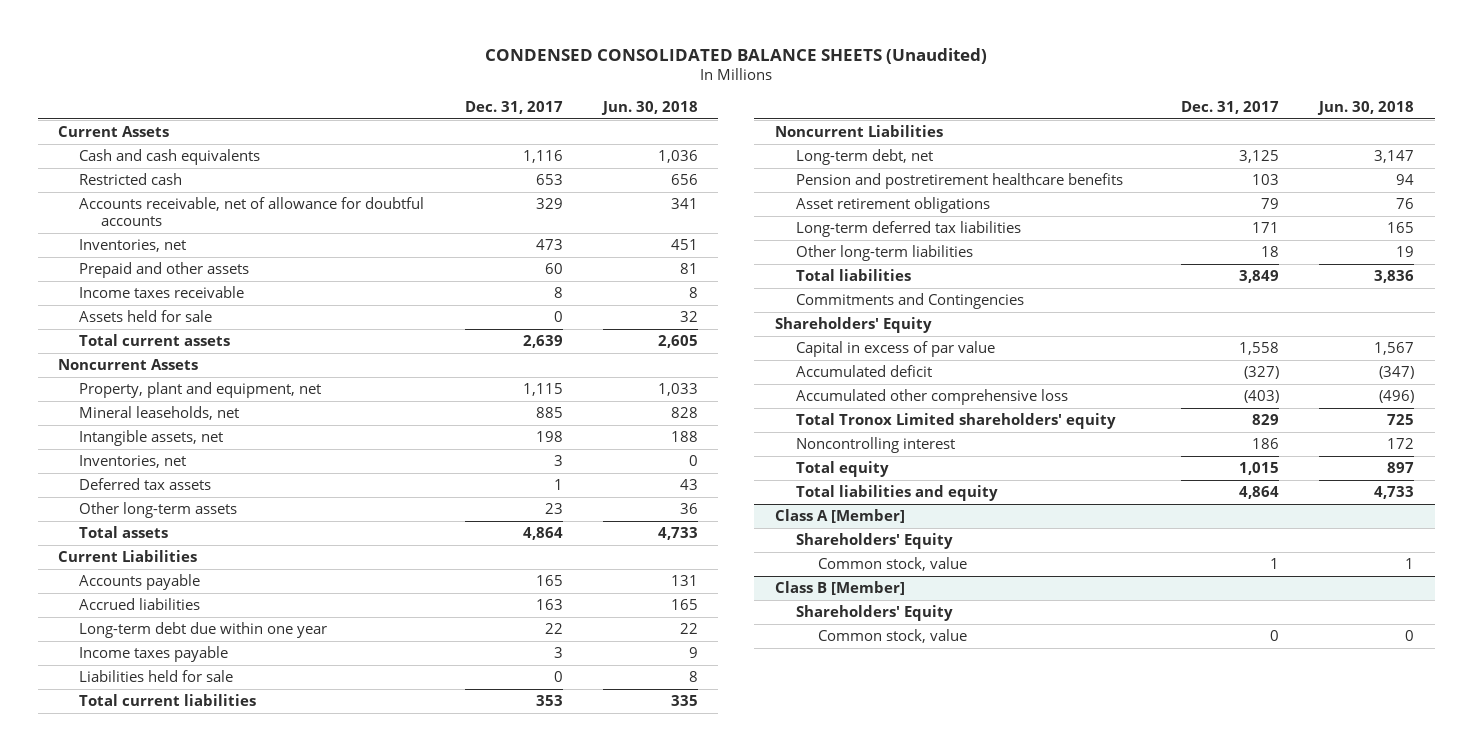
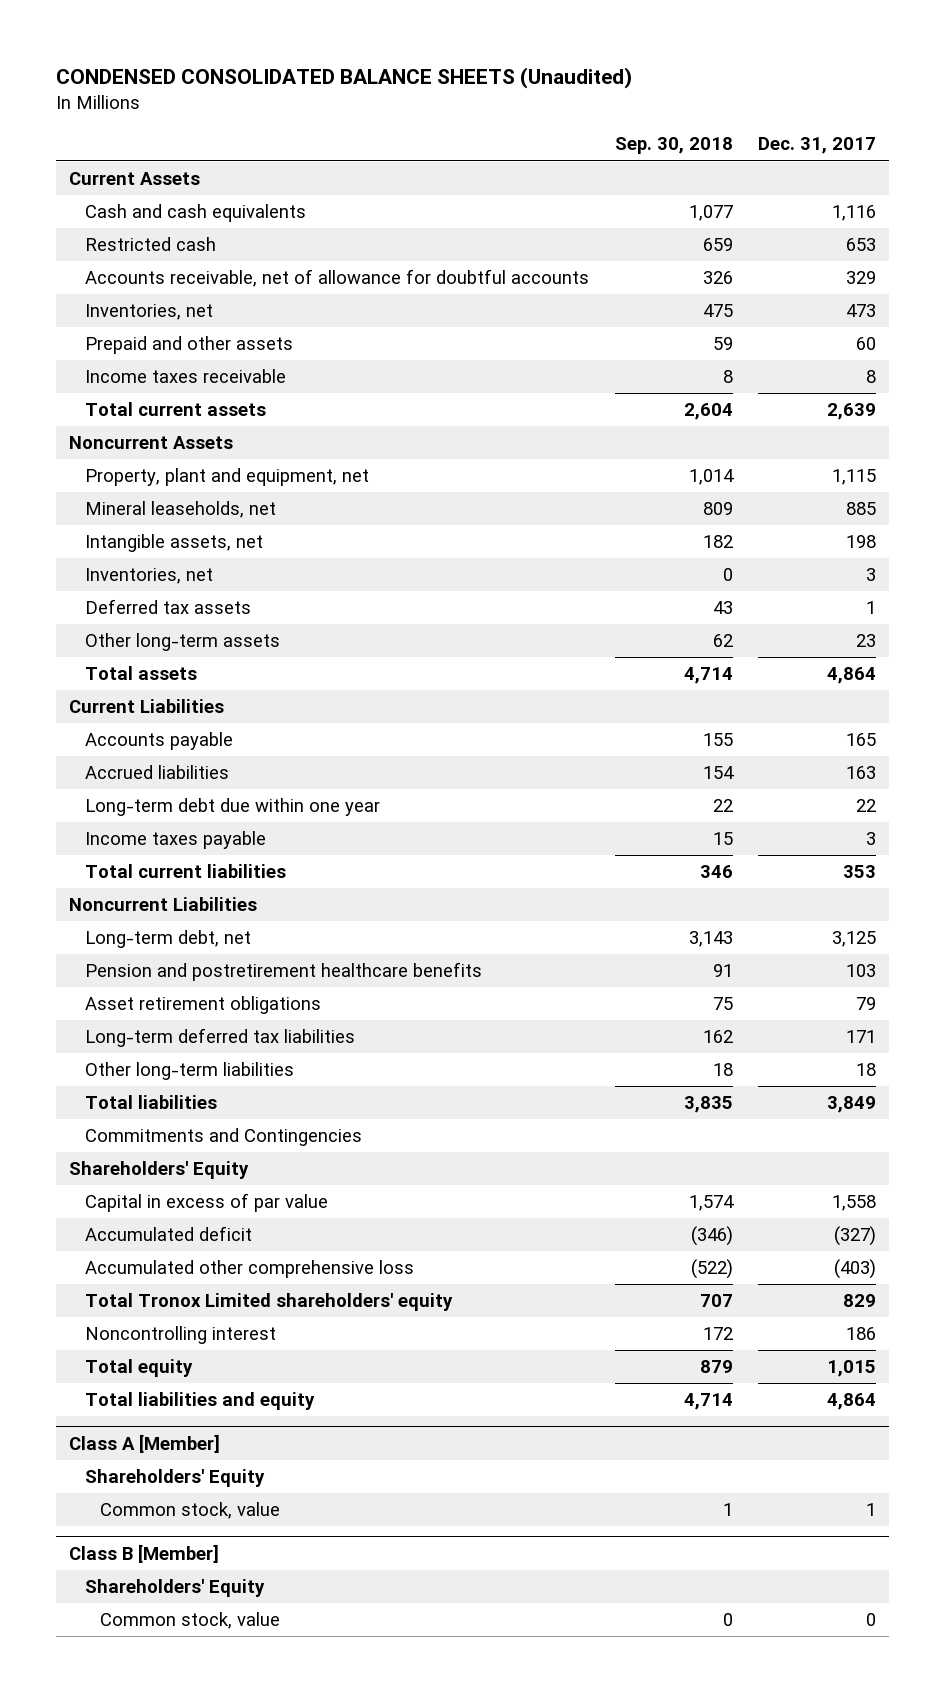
[600,101,698,116] Jun. 30, 2018 -> none
none -> [614,137,733,155] Sep. 30, 2018
[79,310,213,323] Assets held for sale -> none
[79,670,234,683] Liabilities held for sale -> none

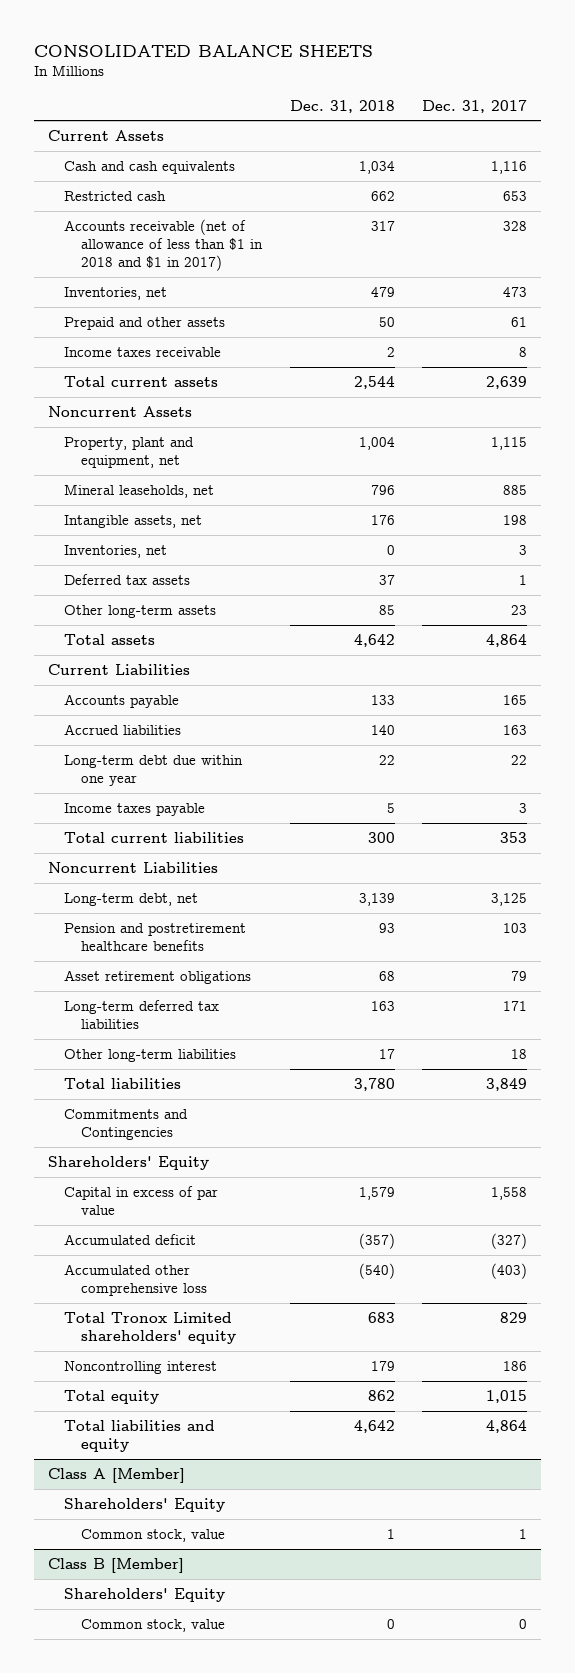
[56,67,633,90] CONDENSED CONSOLIDATED BALANCE SHEETS (Unaudited) -> [34,44,374,57] CONSOLIDATED BALANCE SHEETS
[614,137,733,155] Sep. 30, 2018 -> none
none -> [289,99,395,113] Dec. 31, 2018
[84,269,589,288] Accounts receivable, net of allowance for doubtful accounts -> [64,218,263,272] Accounts receivable (net of allowance of less than $1 in 2018 and $1 in 2017)
[846,271,877,285] 329 -> [503,220,528,231] 328
[856,337,877,351] 60 -> [511,316,528,327] 61

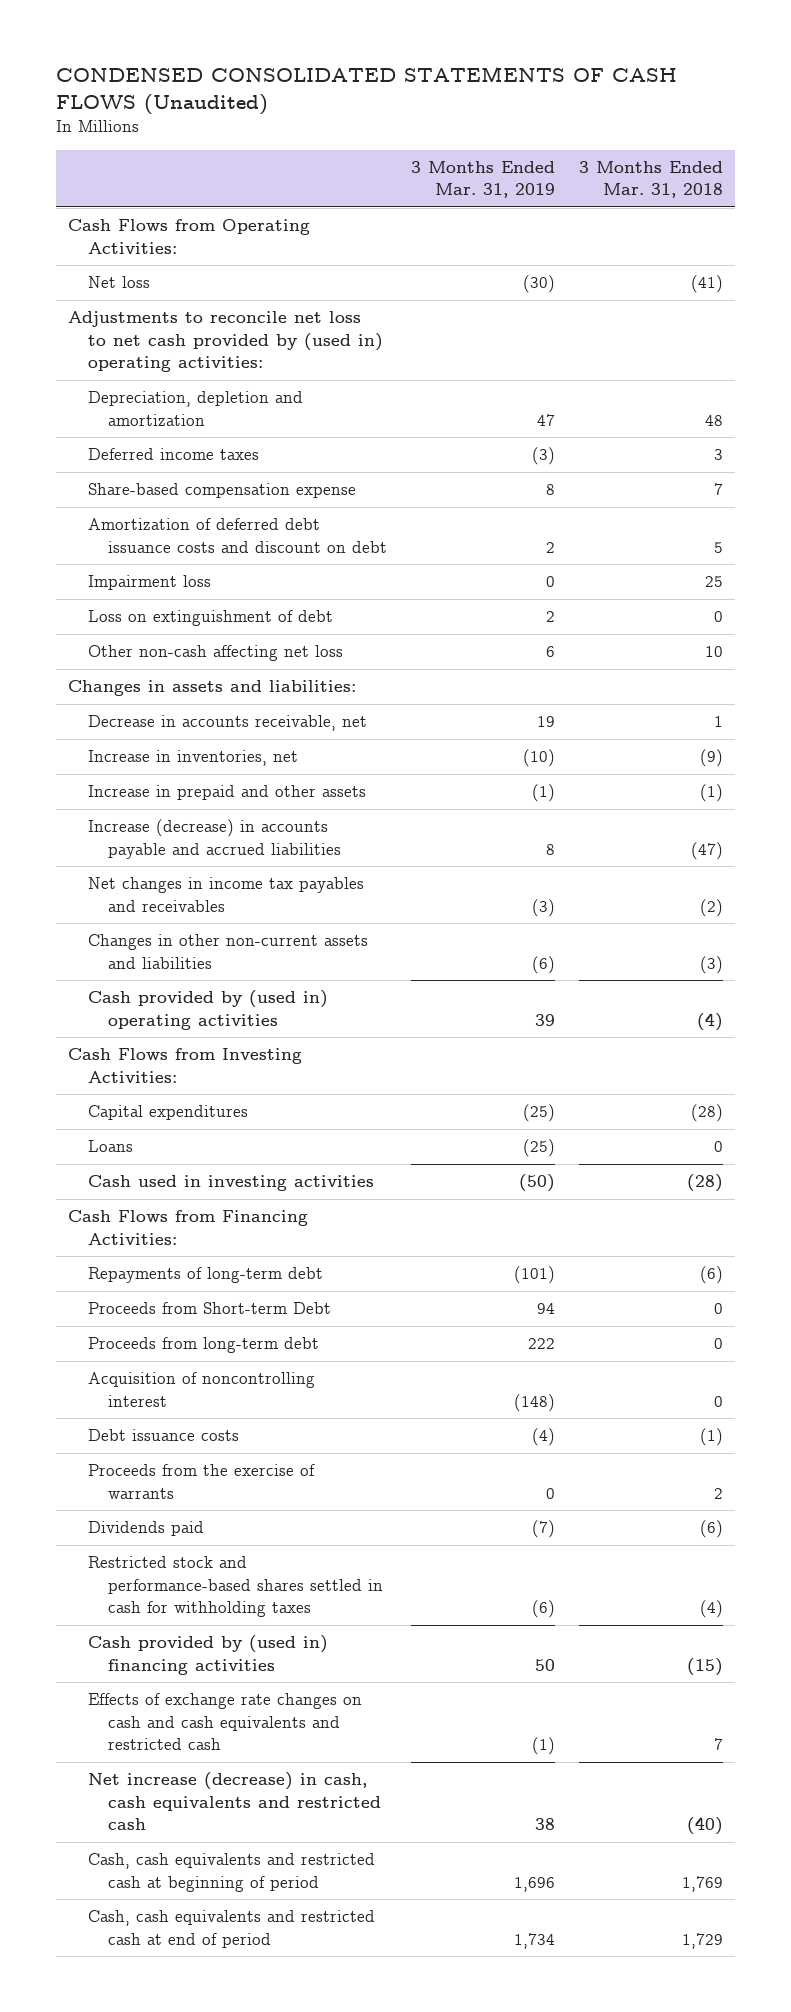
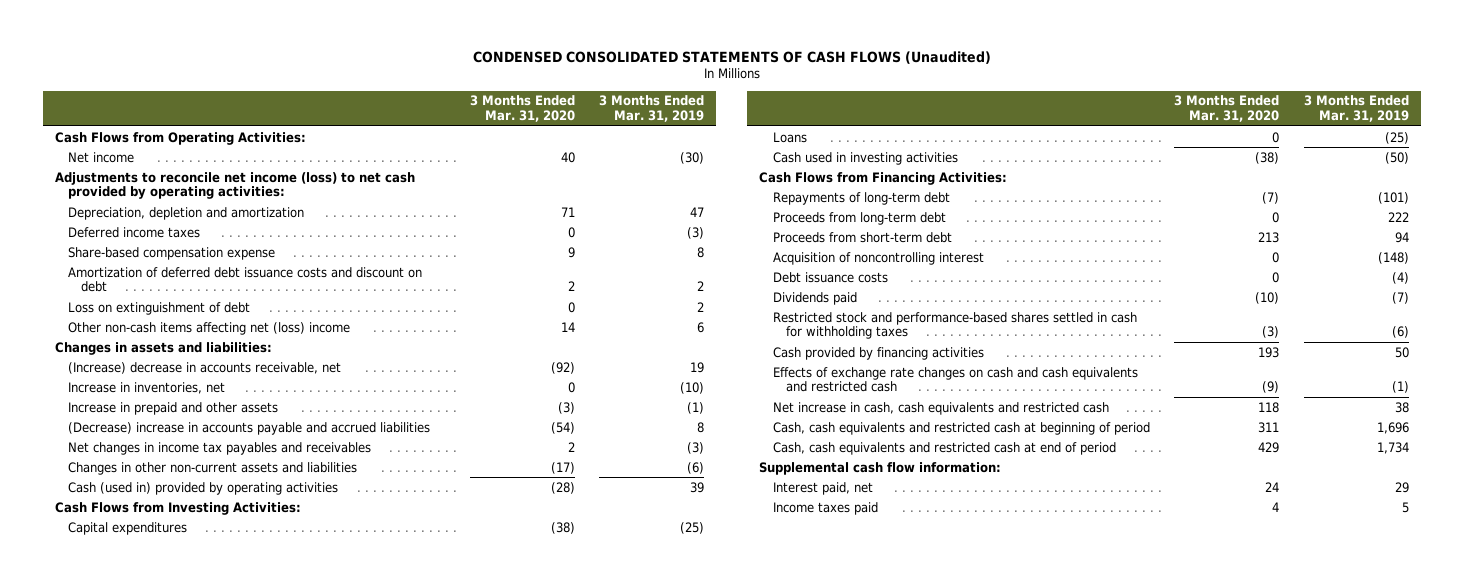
[579,160,724,199] 3 Months Ended Mar. 31, 2018 -> none
none -> [469,95,575,122] 3 Months Ended Mar. 31, 2020
[87,276,150,289] Net loss -> [68,151,135,163] Net income
[67,311,383,373] Adjustments to reconcile net loss to net cash provided by (used in) operating activities: -> [54,171,415,200] Adjustments to reconcile net income (loss) to net cash provided by operating activities:
[87,575,211,591] Impairment loss -> none
[87,645,343,662] Other non-cash affecting net loss -> [68,321,351,335] Other non-cash items affecting net (loss) income
[87,715,367,732] Decrease in accounts receivable, net -> [68,361,342,374] (Increase) decrease in accounts receivable, net
[87,819,341,859] Increase (decrease) in accounts payable and accrued liabilities -> [68,421,431,435] (Decrease) increase in accounts payable and accrued liabilities
[87,990,328,1030] Cash provided by (used in) operating activities -> [68,481,339,495] Cash (used in) provided by operating activities
[87,1302,331,1315] Proceeds from Short-term Debt -> none
none -> [772,231,952,243] Proceeds from short-term debt
[87,1464,315,1499] Proceeds from the exercise of warrants -> none
[87,1635,328,1675] Cash provided by (used in) financing activities -> [772,346,984,360] Cash provided by financing activities
[87,1772,381,1831] Net increase (decrease) in cash, cash equivalents and restricted cash -> [772,401,1109,415] Net increase in cash, cash equivalents and restricted cash
none -> [759,461,1002,475] Supplemental cash flow information:
none -> [772,481,873,495] Interest paid, net
none -> [772,501,878,515] Income taxes paid

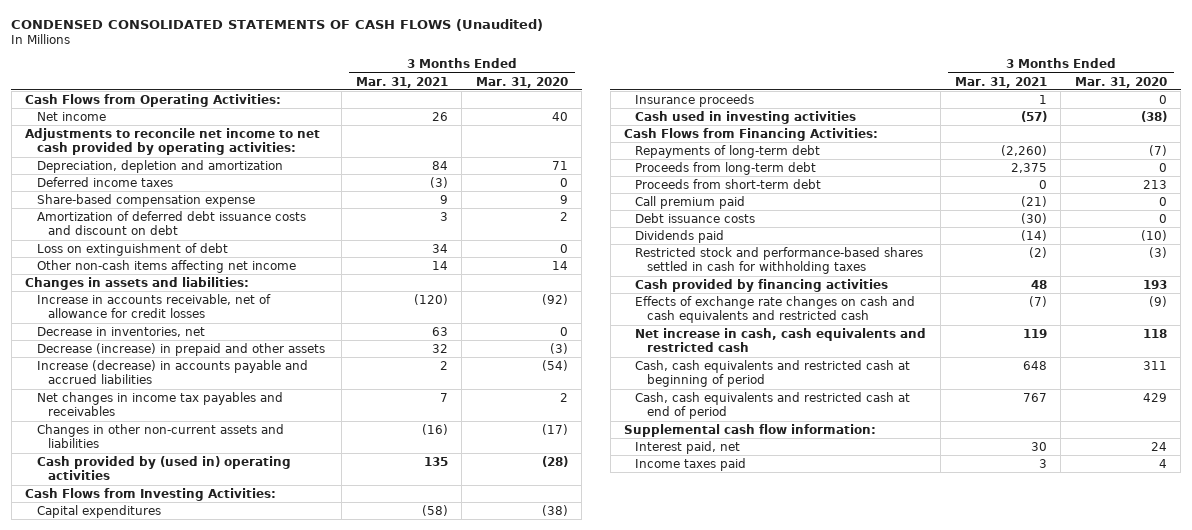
[599,95,705,122] 3 Months Ended Mar. 31, 2019 -> none
none -> [355,76,448,88] Mar. 31, 2021
[54,171,415,200] Adjustments to reconcile net income (loss) to net cash provided by operating activities: -> [25,127,321,156] Adjustments to reconcile net income to net cash provided by operating activities:
[68,321,351,335] Other non-cash items affecting net (loss) income -> [36,259,296,273] Other non-cash items affecting net income
[68,361,342,374] (Increase) decrease in accounts receivable, net -> [36,293,271,319] Increase in accounts receivable, net of allowance for credit losses
[68,381,226,394] Increase in inventories, net -> [36,326,205,337] Decrease in inventories, net
[68,401,279,415] Increase in prepaid and other assets -> [36,342,325,356] Decrease (increase) in prepaid and other assets
[68,421,431,435] (Decrease) increase in accounts payable and accrued liabilities -> [36,359,308,385] Increase (decrease) in accounts payable and accrued liabilities
[68,481,339,495] Cash (used in) provided by operating activities -> [36,455,291,481] Cash provided by (used in) operating activities
[772,131,807,143] Loans -> none
none -> [635,93,755,107] Insurance proceeds
[772,251,984,265] Acquisition of noncontrolling interest -> none
none -> [635,195,746,209] Call premium paid

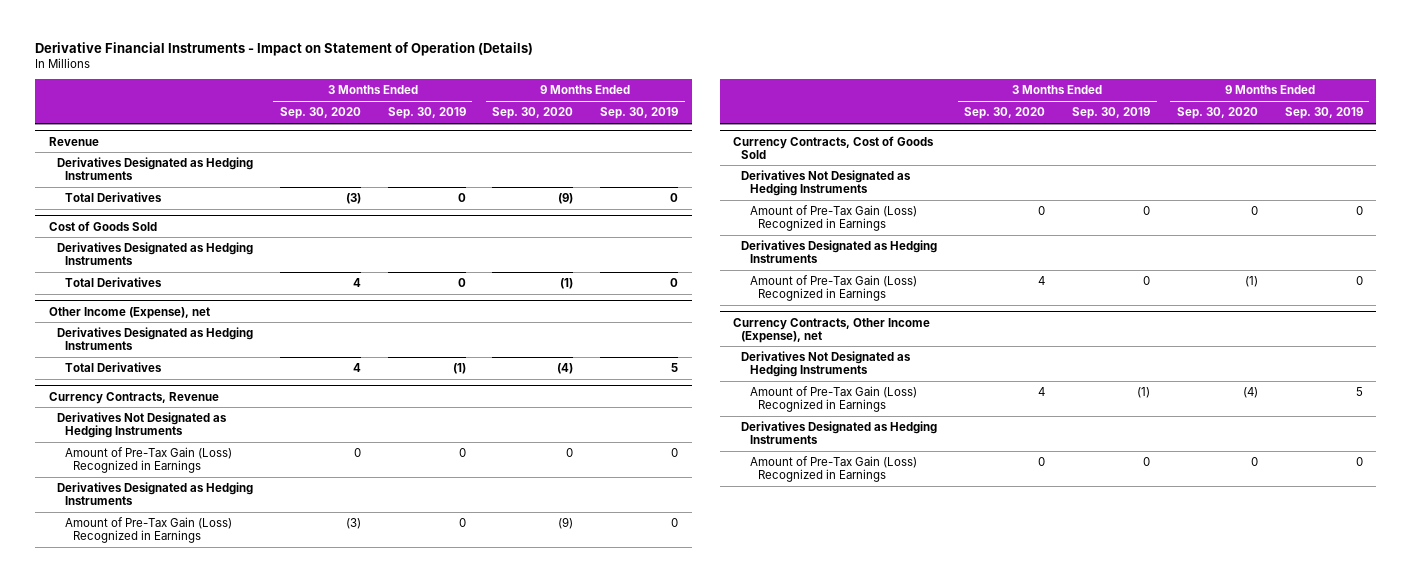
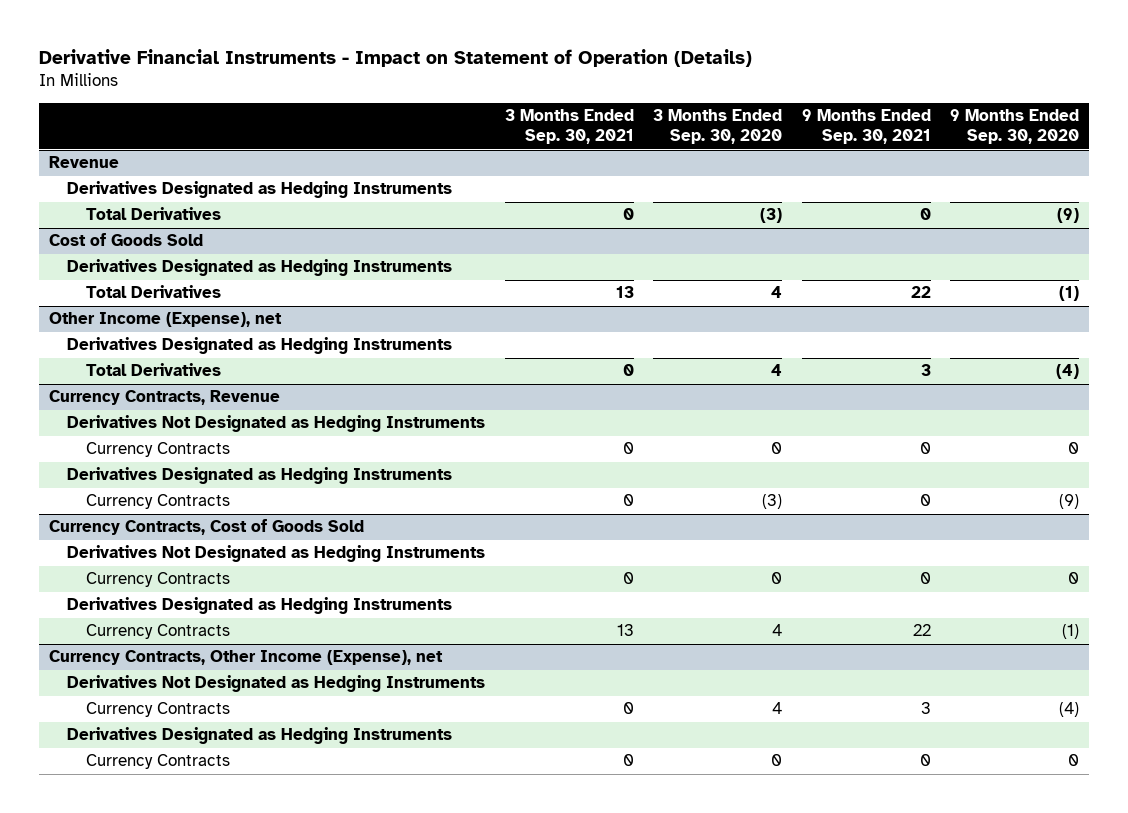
[387,107,466,120] Sep. 30, 2019 -> none
[600,107,679,120] Sep. 30, 2019 -> none
none -> [504,108,634,145] 3 Months Ended Sep. 30, 2021
none -> [801,108,931,145] 9 Months Ended Sep. 30, 2021
[65,447,233,474] Amount of Pre-Tax Gain (Loss) Recognized in Earnings -> [85,442,230,458] Currency Contracts
[65,517,233,544] Amount of Pre-Tax Gain (Loss) Recognized in Earnings -> [85,494,230,510] Currency Contracts
[749,205,917,232] Amount of Pre-Tax Gain (Loss) Recognized in Earnings -> [85,572,230,588] Currency Contracts
[749,275,917,302] Amount of Pre-Tax Gain (Loss) Recognized in Earnings -> [85,624,230,640] Currency Contracts
[749,386,917,413] Amount of Pre-Tax Gain (Loss) Recognized in Earnings -> [85,702,230,718] Currency Contracts
[749,456,917,483] Amount of Pre-Tax Gain (Loss) Recognized in Earnings -> [85,754,230,770] Currency Contracts

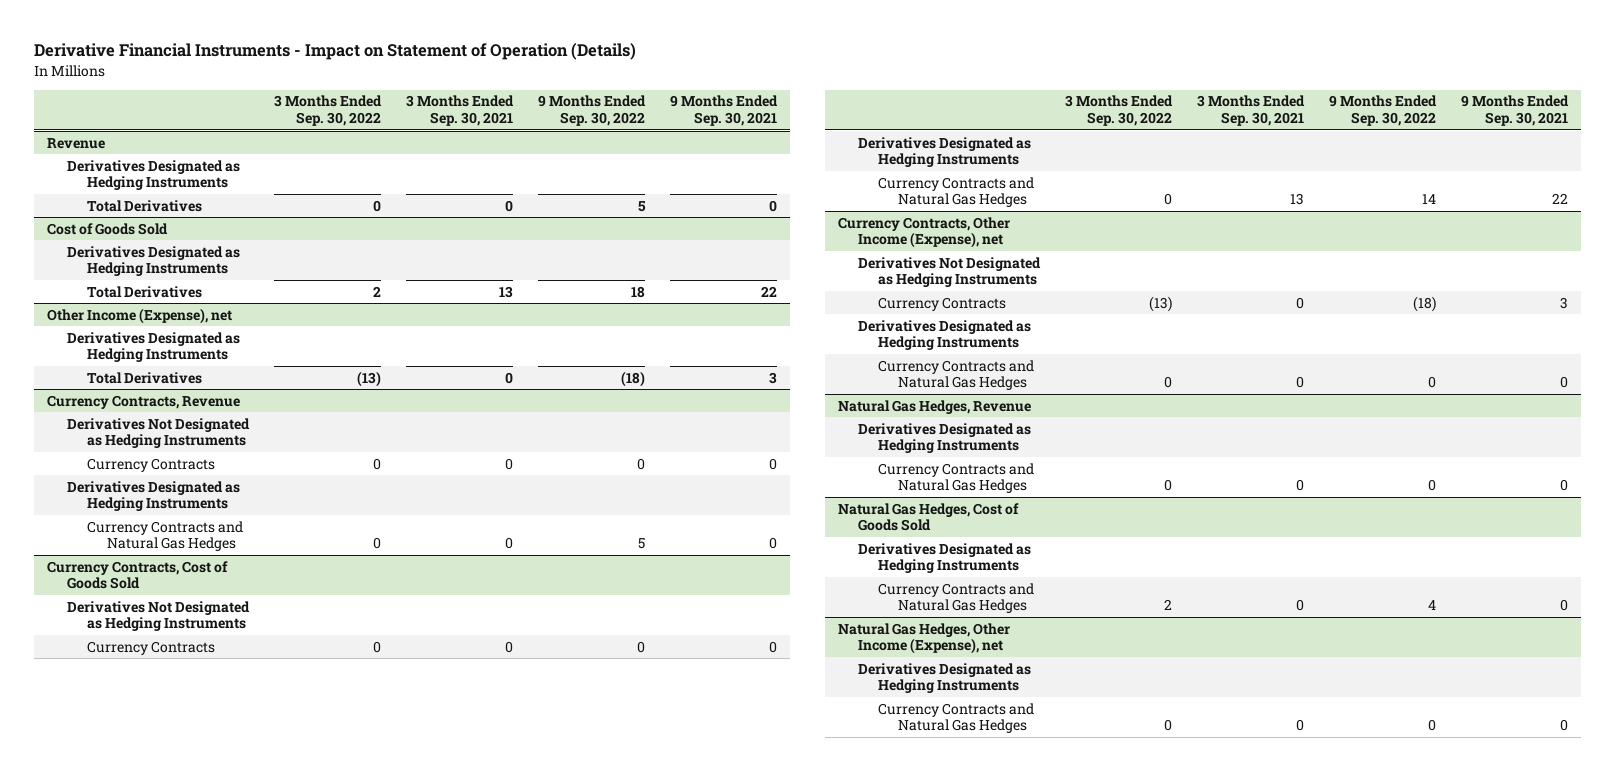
[653,108,783,145] 3 Months Ended Sep. 30, 2020 -> none
[950,108,1080,145] 9 Months Ended Sep. 30, 2020 -> none
none -> [274,95,383,127] 3 Months Ended Sep. 30, 2022
none -> [538,95,647,127] 9 Months Ended Sep. 30, 2022
[85,494,230,510] Currency Contracts -> [87,520,244,552] Currency Contracts and Natural Gas Hedges
[85,624,230,640] Currency Contracts -> [878,176,1035,208] Currency Contracts and Natural Gas Hedges
[85,754,230,770] Currency Contracts -> [878,359,1035,391] Currency Contracts and Natural Gas Hedges
none -> [837,399,1031,414] Natural Gas Hedges, Revenue
none -> [858,422,1032,454] Derivatives Designated as Hedging Instruments
none -> [878,462,1035,494] Currency Contracts and Natural Gas Hedges
none -> [837,502,1019,532] Natural Gas Hedges, Cost of Goods Sold
none -> [858,542,1032,574] Derivatives Designated as Hedging Instruments
none -> [878,582,1035,614] Currency Contracts and Natural Gas Hedges
none -> [837,622,1010,655] Natural Gas Hedges, Other Income (Expense), net
none -> [858,662,1032,694] Derivatives Designated as Hedging Instruments
none -> [878,702,1035,734] Currency Contracts and Natural Gas Hedges

